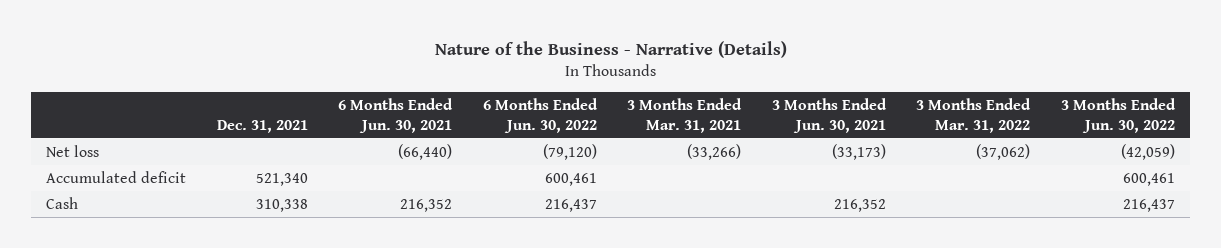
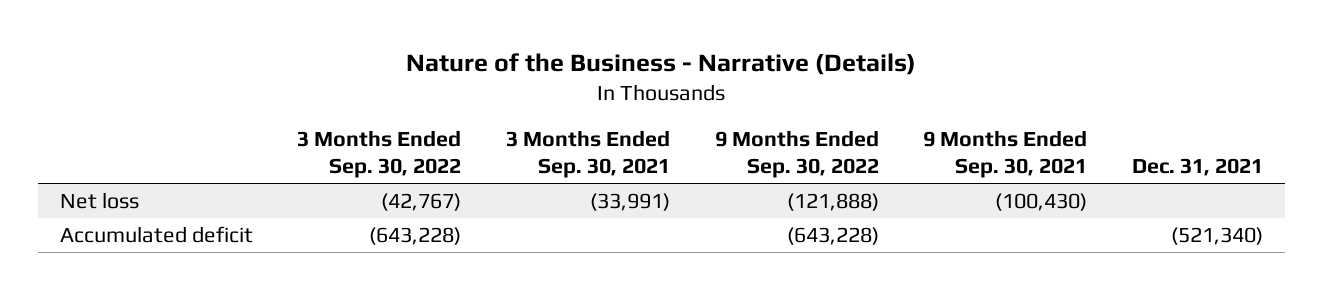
[338,97,454,133] 6 Months Ended Jun. 30, 2021 -> none
[482,97,598,133] 6 Months Ended Jun. 30, 2022 -> none
[627,97,743,133] 3 Months Ended Mar. 31, 2021 -> none
[771,97,887,133] 3 Months Ended Jun. 30, 2021 -> none
[916,97,1032,133] 3 Months Ended Mar. 31, 2022 -> none
[1061,97,1177,133] 3 Months Ended Jun. 30, 2022 -> none
none -> [297,130,462,179] 3 Months Ended Sep. 30, 2022
none -> [505,130,670,179] 3 Months Ended Sep. 30, 2021
none -> [714,130,879,179] 9 Months Ended Sep. 30, 2022
none -> [923,130,1088,179] 9 Months Ended Sep. 30, 2021
[46,197,79,210] Cash -> none
[255,173,308,187] 521,340 -> [1170,226,1263,245] (521,340)

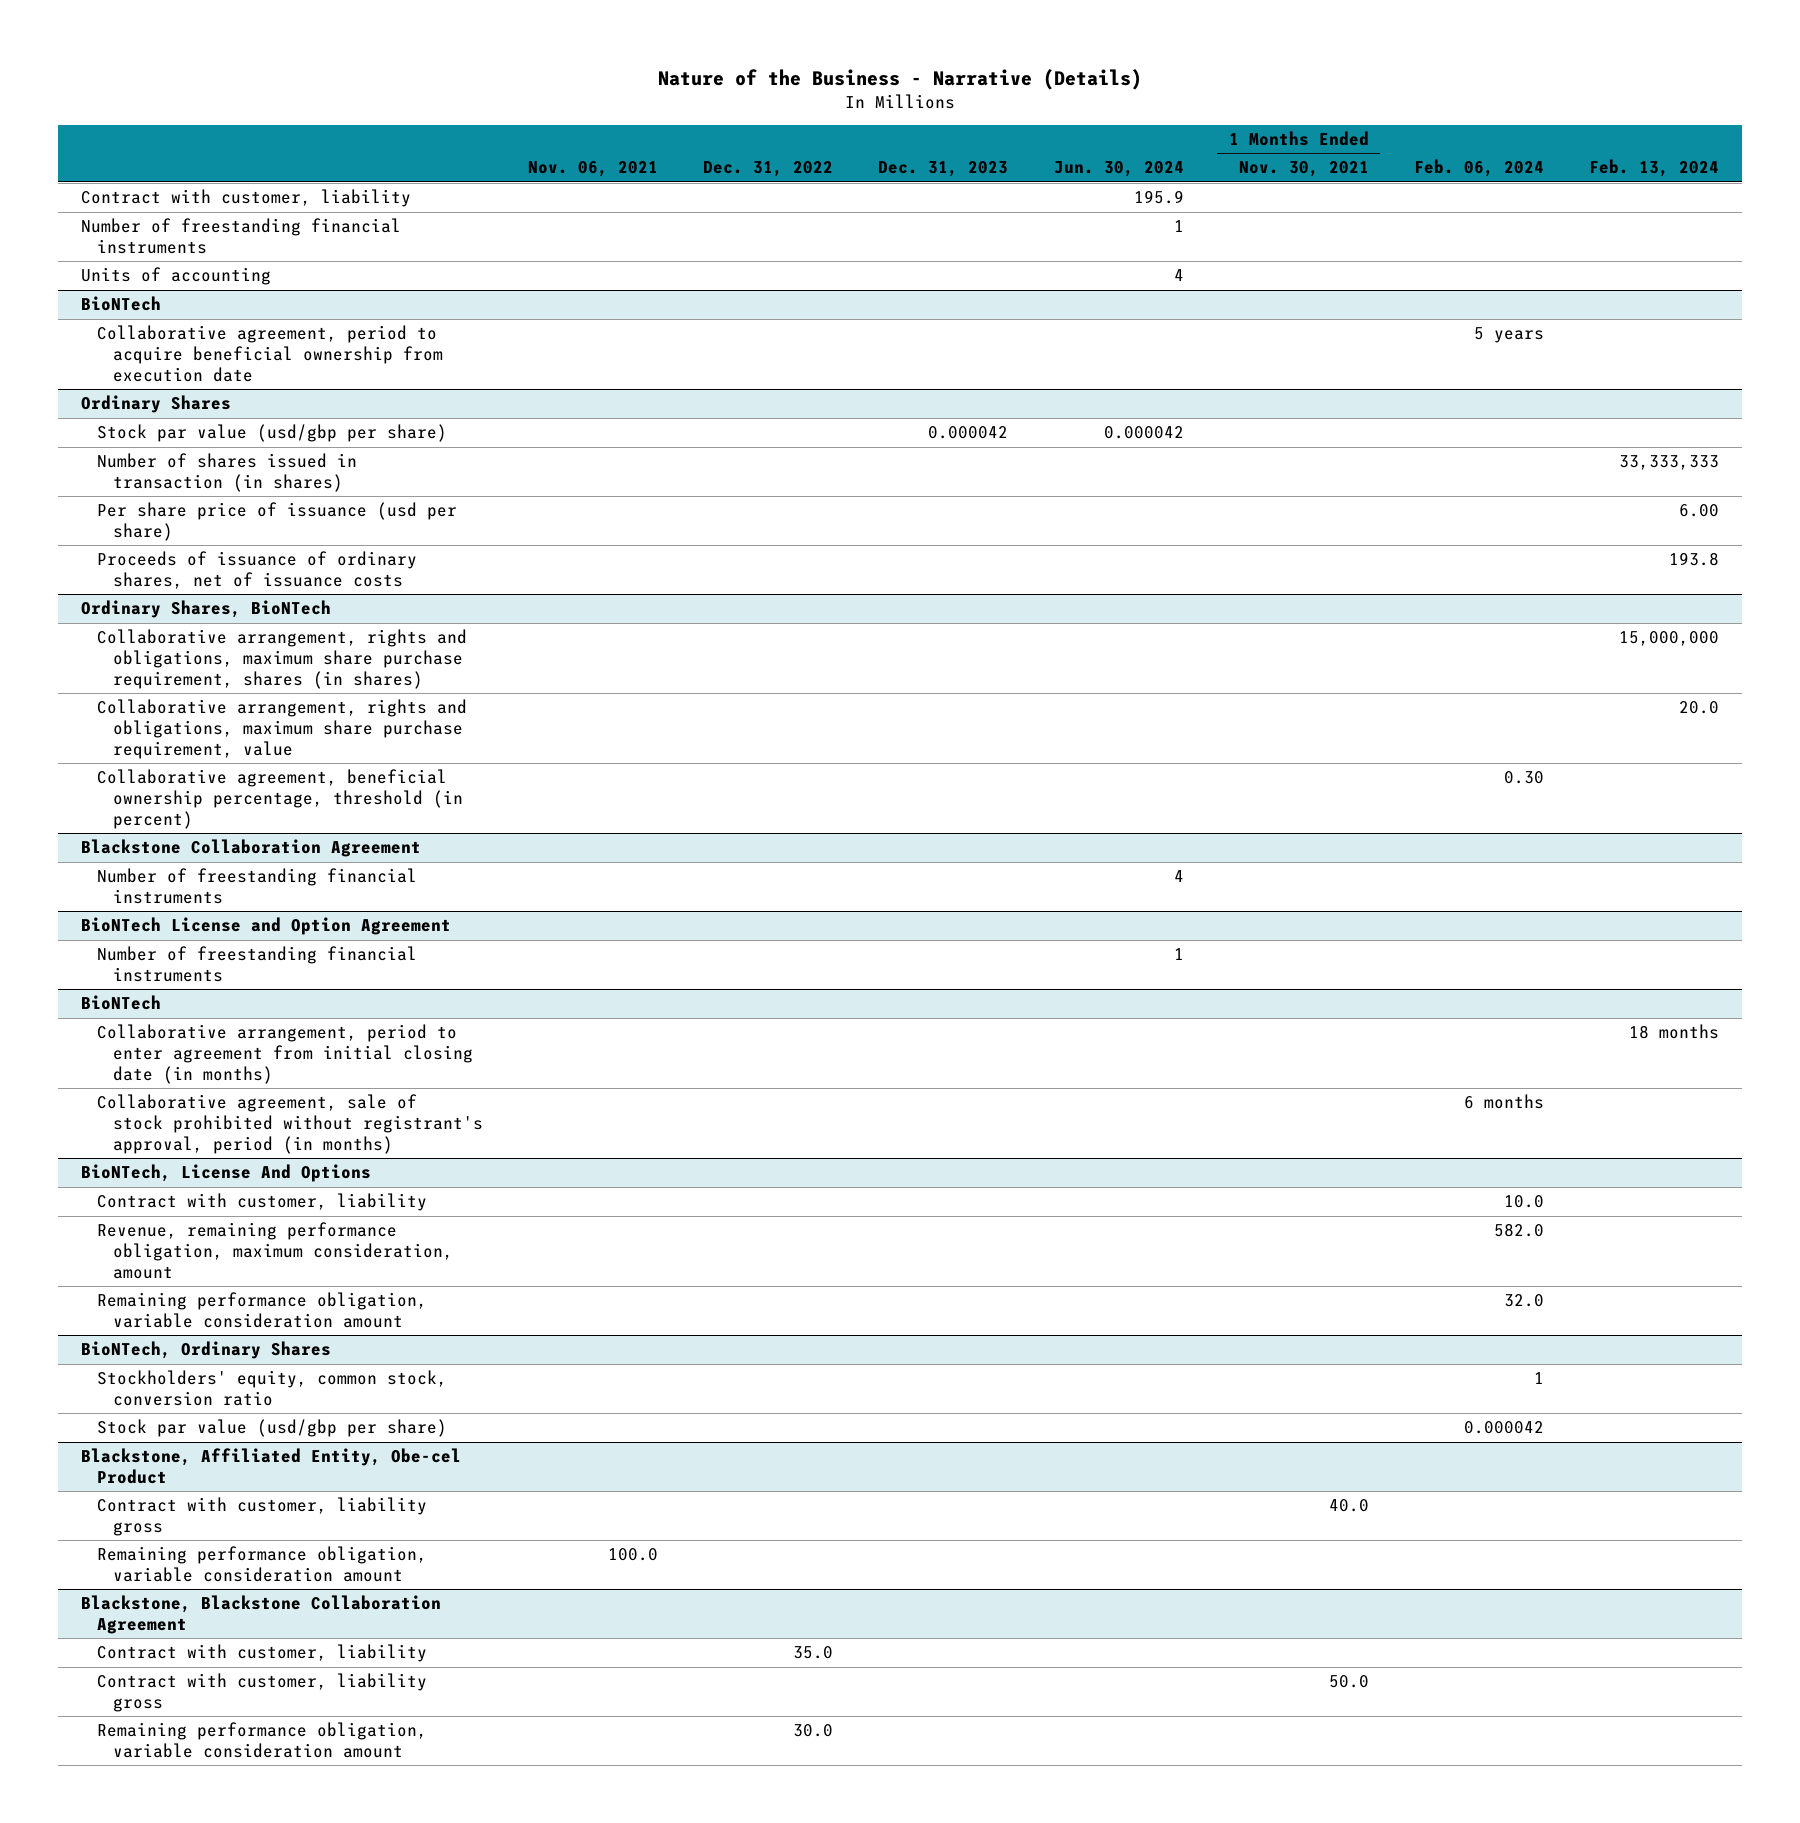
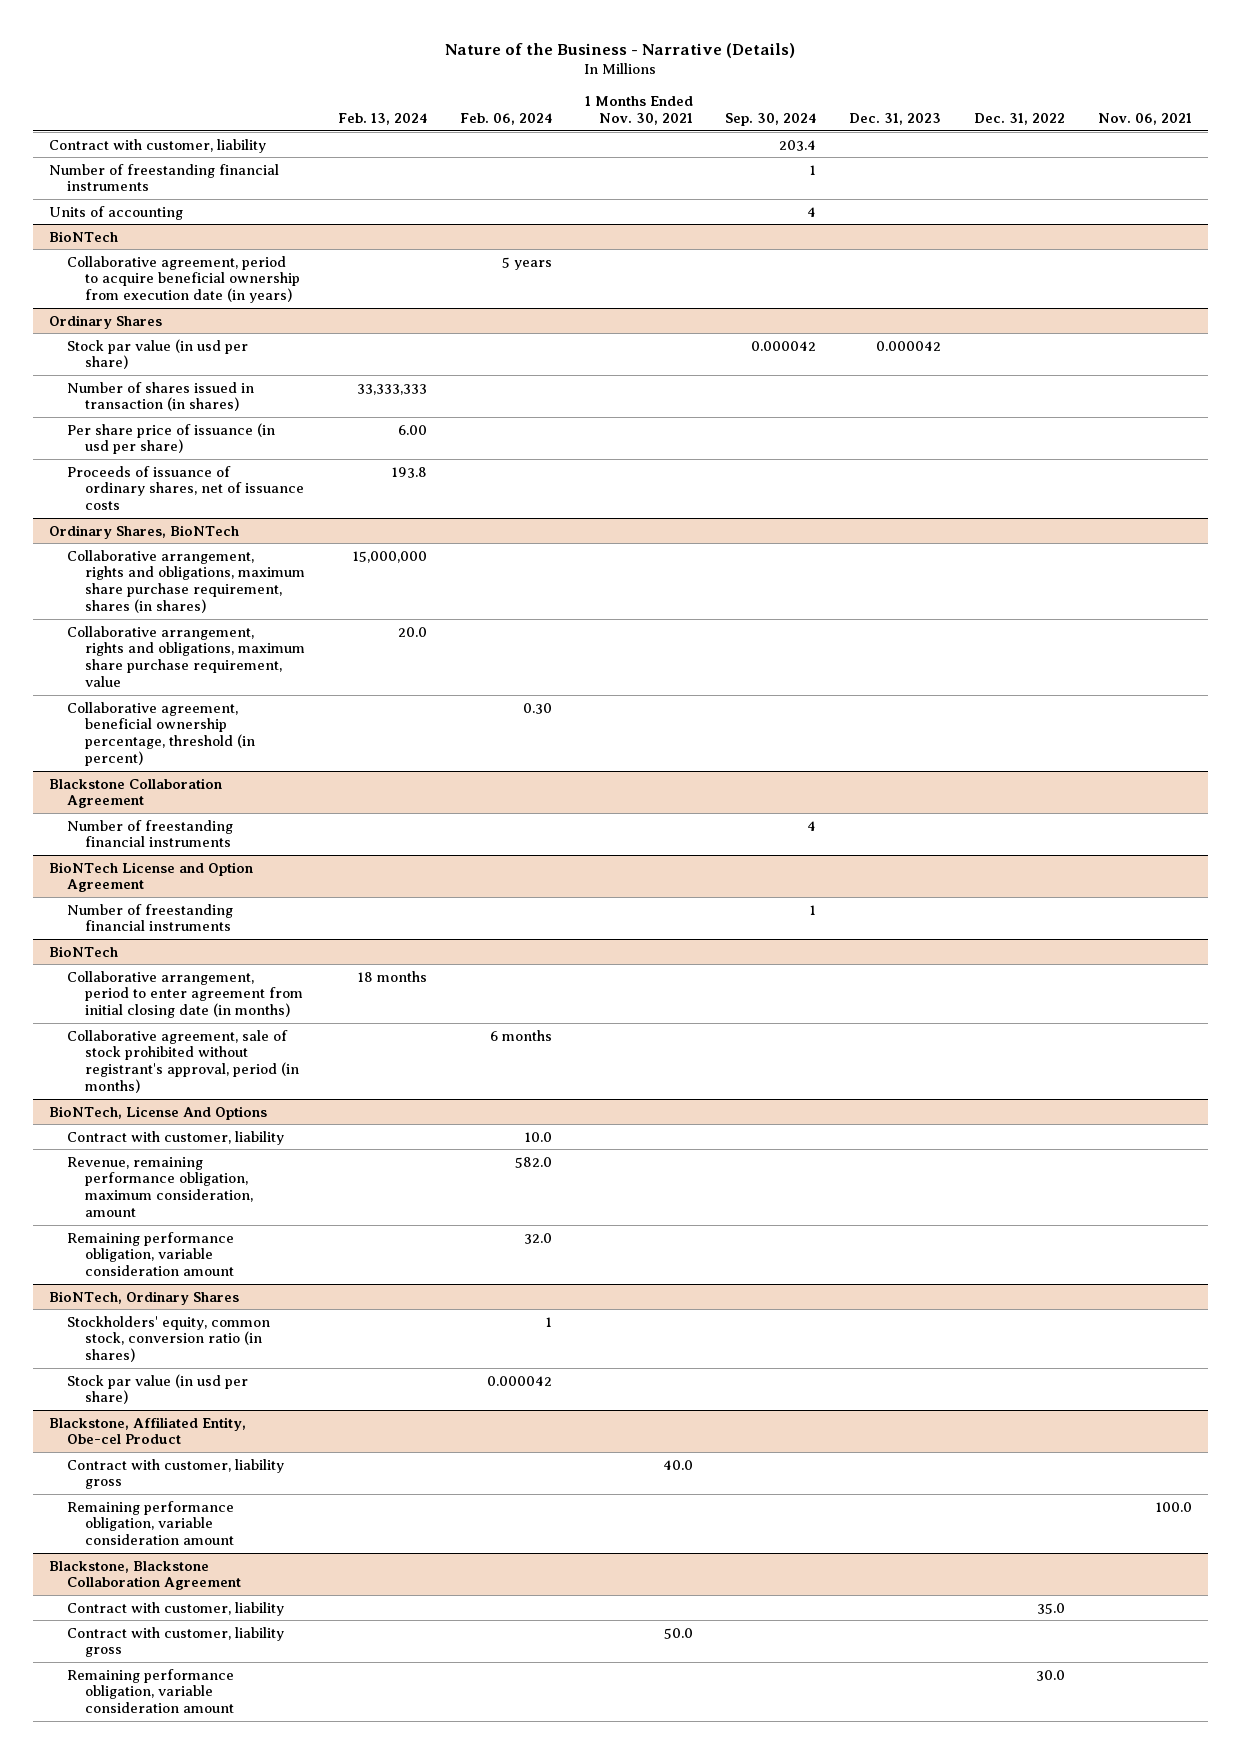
[1053,161,1184,178] Jun. 30, 2024 -> none
none -> [725,112,817,126] Sep. 30, 2024
[96,325,443,383] Collaborative agreement, period to acquire beneficial ownership from execution date -> [67,255,301,304] Collaborative agreement, period to acquire beneficial ownership from execution date (in years)
[96,424,447,443] Stock par value (usd/gbp per share) -> [67,338,249,370] Stock par value (in usd per share)
[96,502,457,542] Per share price of issuance (usd per share) -> [67,422,276,455] Per share price of issuance (in usd per share)
[96,1370,447,1407] Stockholders' equity, common stock, conversion ratio -> [67,1315,271,1363] Stockholders' equity, common stock, conversion ratio (in shares)
[96,1419,447,1438] Stock par value (usd/gbp per share) -> [67,1373,249,1405] Stock par value (in usd per share)

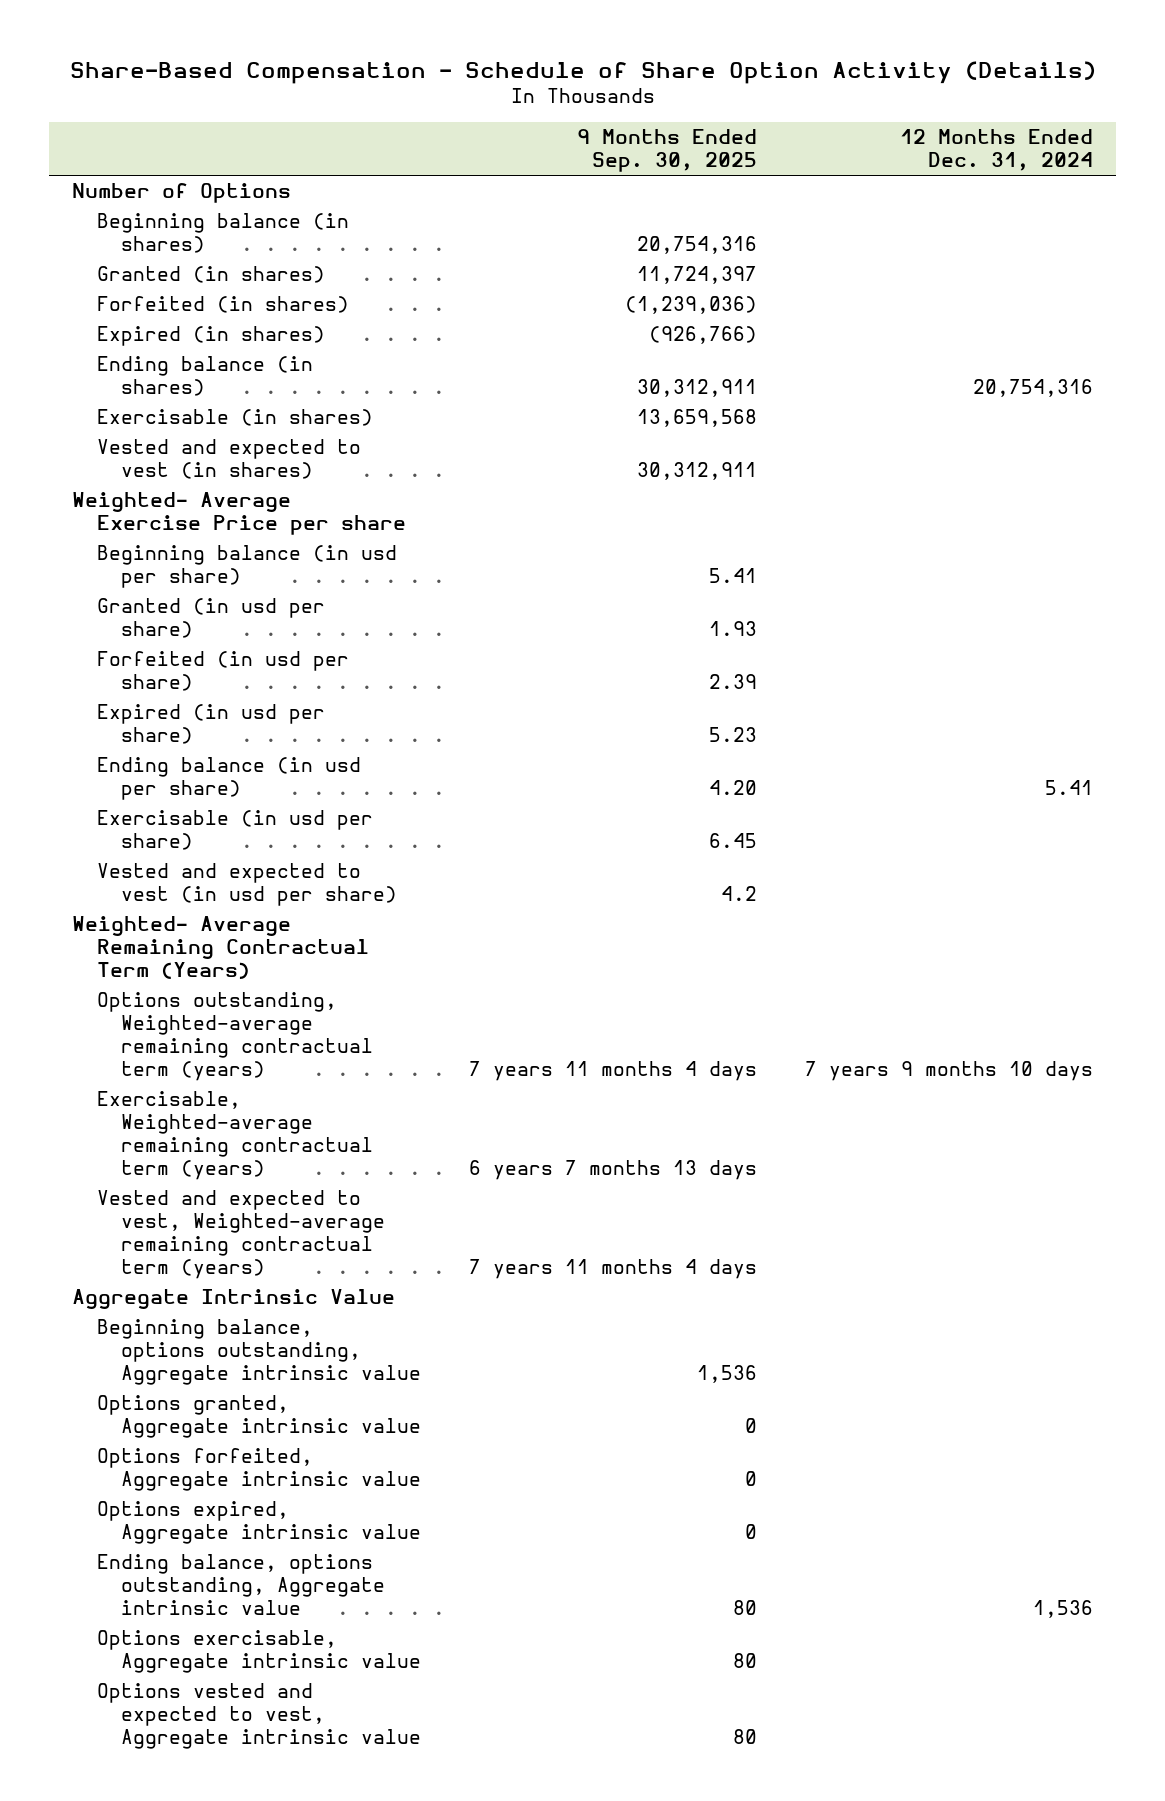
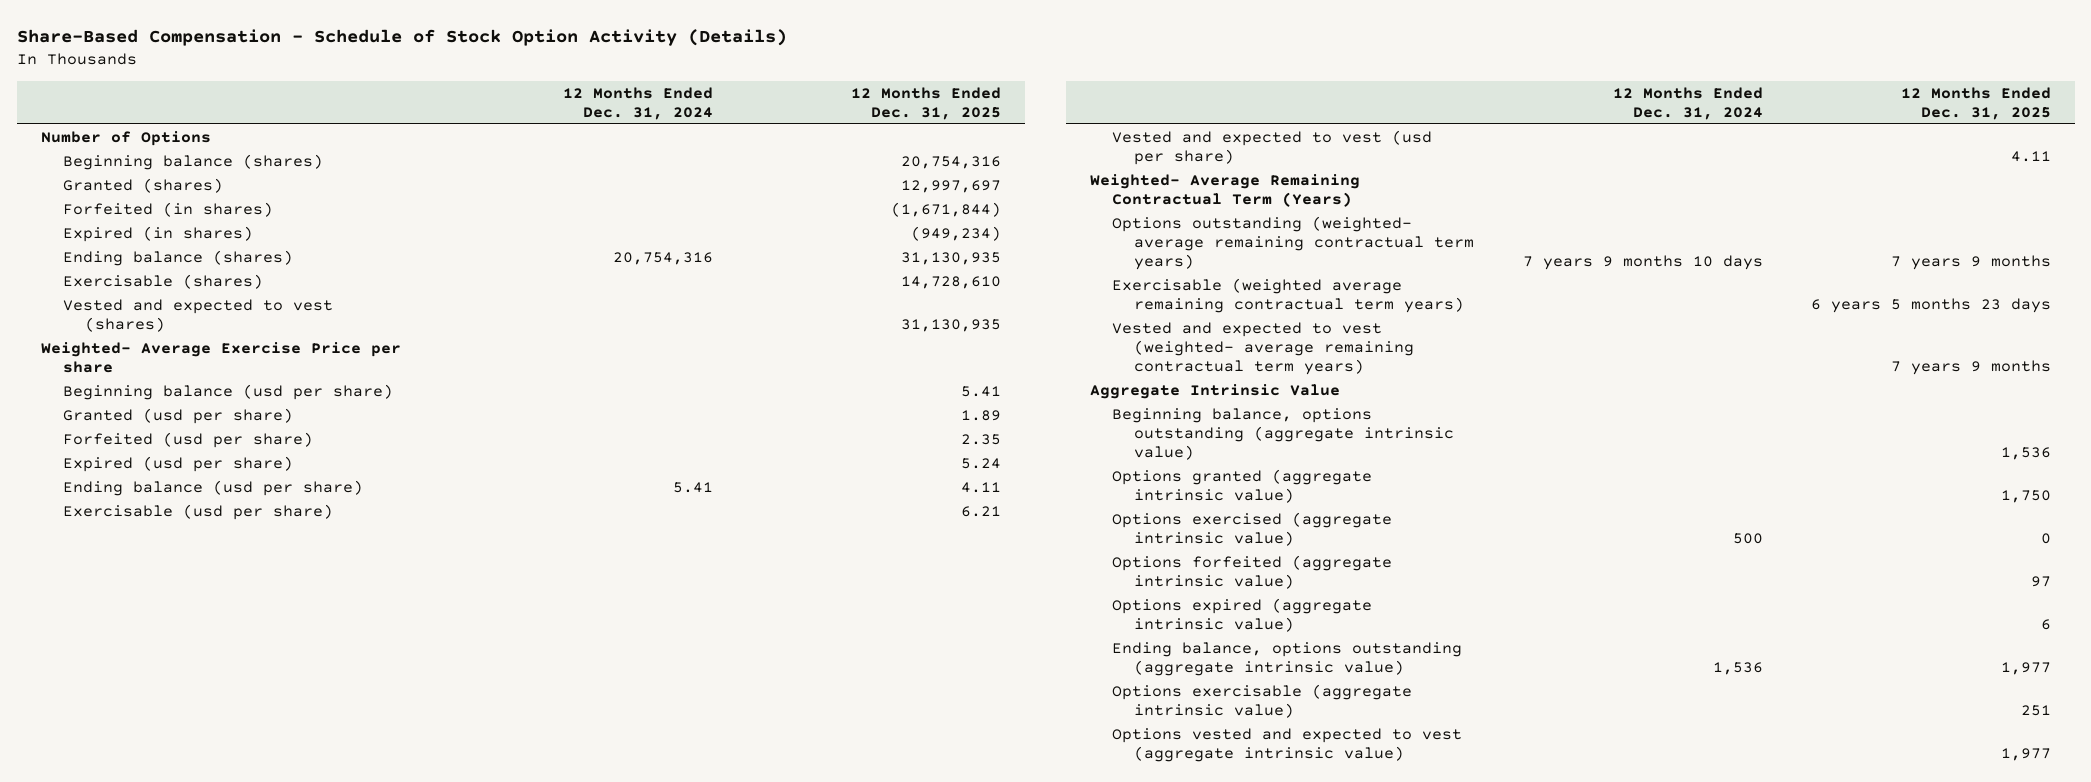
[69,60,1096,84] Share-Based Compensation - Schedule of Share Option Activity (Details) -> [16,29,787,47] Share-Based Compensation - Schedule of Stock Option Activity (Details)
[576,129,757,173] 9 Months Ended Sep. 30, 2025 -> none
none -> [851,86,1002,120] 12 Months Ended Dec. 31, 2025
[96,213,349,254] Beginning balance (in shares) -> [62,154,323,171] Beginning balance (shares)
[96,266,325,284] Granted (in shares) -> [62,178,223,194] Granted (shares)
[96,356,313,397] Ending balance (in shares) -> [62,250,293,267] Ending balance (shares)
[96,409,373,427] Exercisable (in shares) -> [62,274,263,290] Exercisable (shares)
[96,439,361,480] Vested and expected to vest (in shares) -> [62,299,333,333] Vested and expected to vest (shares)
[96,545,397,589] Beginning balance (in usd per share) -> [62,384,393,401] Beginning balance (usd per share)
[96,598,325,639] Granted (in usd per share) -> [62,408,293,425] Granted (usd per share)
[96,651,349,692] Forfeited (in usd per share) -> [62,432,313,449] Forfeited (usd per share)
[96,704,325,745] Expired (in usd per share) -> [62,456,293,473] Expired (usd per share)
[96,757,361,801] Ending balance (in usd per share) -> [62,480,363,497] Ending balance (usd per share)
[96,810,373,851] Exercisable (in usd per share) -> [62,504,333,521] Exercisable (usd per share)
[96,863,397,907] Vested and expected to vest (in usd per share) -> [1112,130,1433,166] Vested and expected to vest (usd per share)
[96,992,373,1082] Options outstanding, Weighted-average remaining contractual term (years) -> [1112,216,1475,271] Options outstanding (weighted- average remaining contractual term years)
[96,1091,373,1181] Exercisable, Weighted-average remaining contractual term (years) -> [1112,278,1465,314] Exercisable (weighted average remaining contractual term years)
[96,1190,385,1280] Vested and expected to vest, Weighted-average remaining contractual term (years) -> [1112,322,1415,376] Vested and expected to vest (weighted- average remaining contractual term years)
[96,1319,421,1386] Beginning balance, options outstanding, Aggregate intrinsic value -> [1112,408,1455,461] Beginning balance, options outstanding (aggregate intrinsic value)
[96,1395,421,1439] Options granted, Aggregate intrinsic value -> [1112,469,1373,504] Options granted (aggregate intrinsic value)
none -> [1112,512,1393,547] Options exercised (aggregate intrinsic value)
[96,1448,421,1492] Options forfeited, Aggregate intrinsic value -> [1112,555,1393,590] Options forfeited (aggregate intrinsic value)
[96,1501,421,1545] Options expired, Aggregate intrinsic value -> [1112,598,1373,633] Options expired (aggregate intrinsic value)
[96,1554,385,1616] Ending balance, options outstanding, Aggregate intrinsic value -> [1112,642,1463,677] Ending balance, options outstanding (aggregate intrinsic value)
[96,1630,421,1674] Options exercisable, Aggregate intrinsic value -> [1112,684,1413,719] Options exercisable (aggregate intrinsic value)
[96,1683,421,1750] Options vested and expected to vest, Aggregate intrinsic value -> [1112,728,1463,763] Options vested and expected to vest (aggregate intrinsic value)

